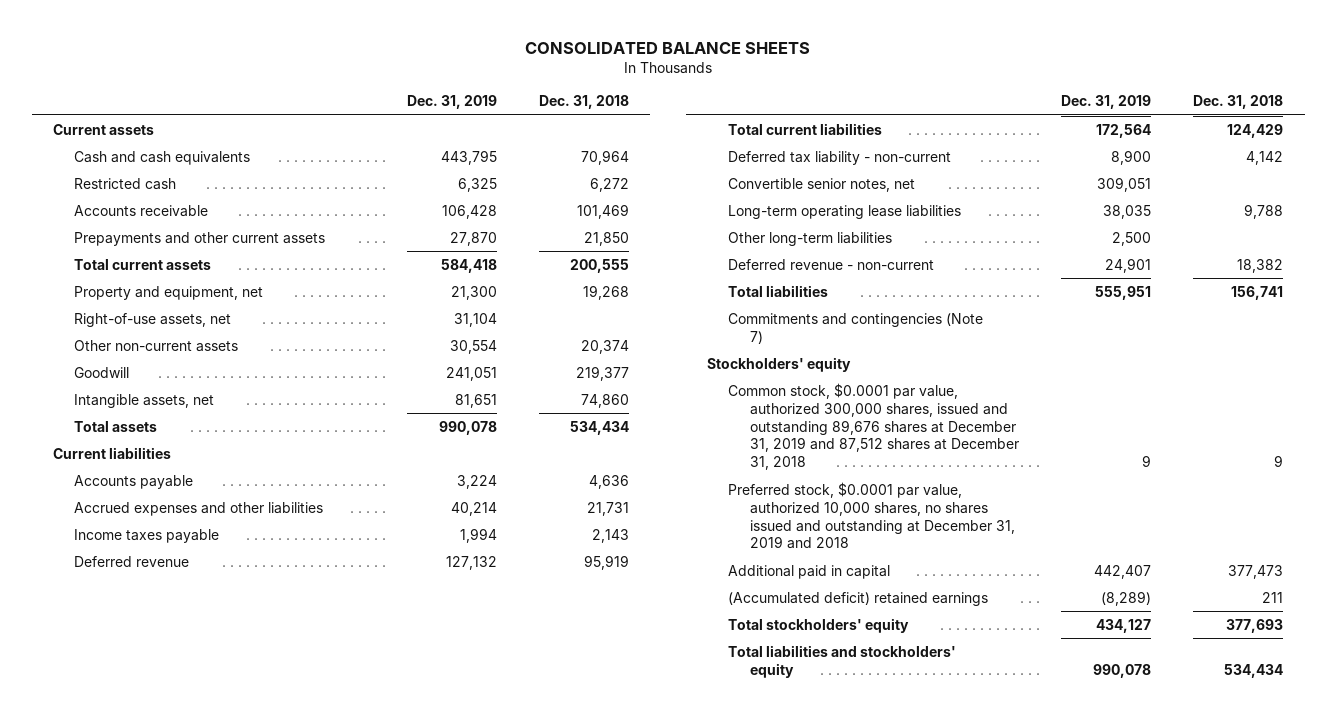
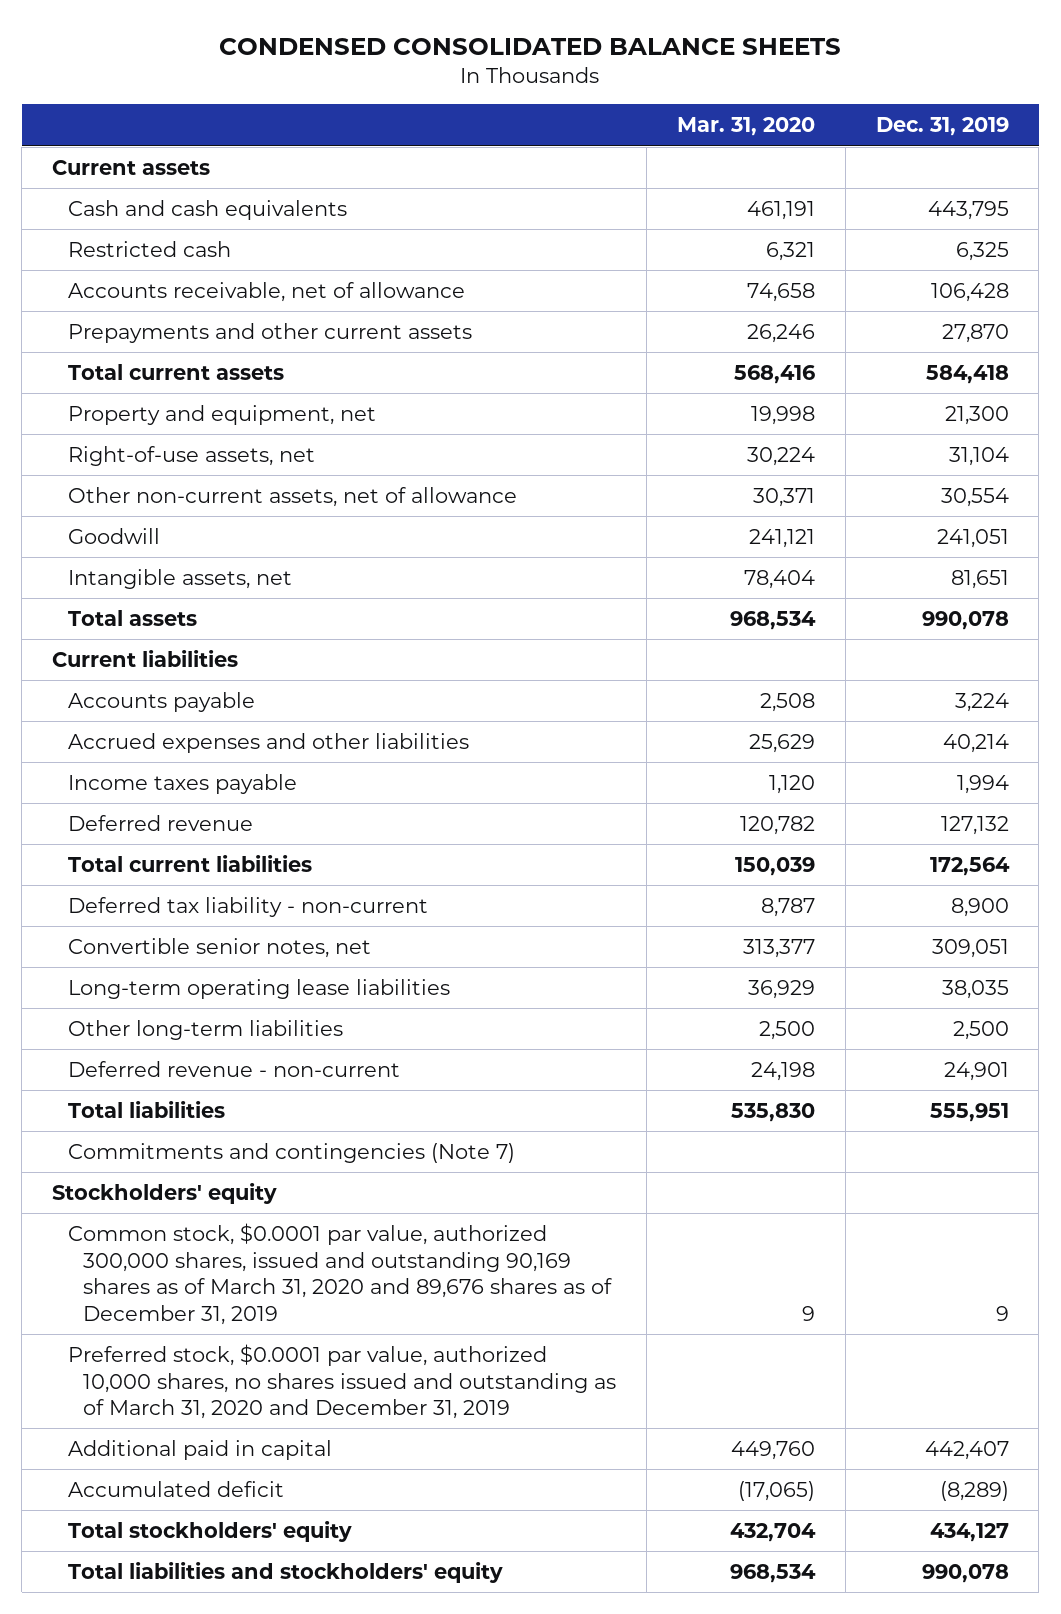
[525,41,811,54] CONSOLIDATED BALANCE SHEETS -> [219,37,842,55] CONDENSED CONSOLIDATED BALANCE SHEETS
[539,95,630,110] Dec. 31, 2018 -> none
none -> [676,117,815,137] Mar. 31, 2020
[74,204,209,217] Accounts receivable -> [67,282,465,303] Accounts receivable, net of allowance
[74,339,239,352] Other non-current assets -> [67,487,517,508] Other non-current assets, net of allowance
[728,382,1019,471] Common stock, $0.0001 par value, authorized 300,000 shares, issued and outstanding 89,676 shares at December 31, 2019 and 87,512 shares at December 31, 2018 -> [67,1223,613,1325] Common stock, $0.0001 par value, authorized 300,000 shares, issued and outstanding 90,169 shares as of March 31, 2020 and 89,676 shares as of December 31, 2019
[728,481,1015,550] Preferred stock, $0.0001 par value, authorized 10,000 shares, no shares issued and outstanding at December 31, 2019 and 2018 -> [67,1344,617,1420] Preferred stock, $0.0001 par value, authorized 10,000 shares, no shares issued and outstanding as of March 31, 2020 and December 31, 2019
[728,591,989,606] (Accumulated deficit) retained earnings -> [67,1481,284,1498] Accumulated deficit

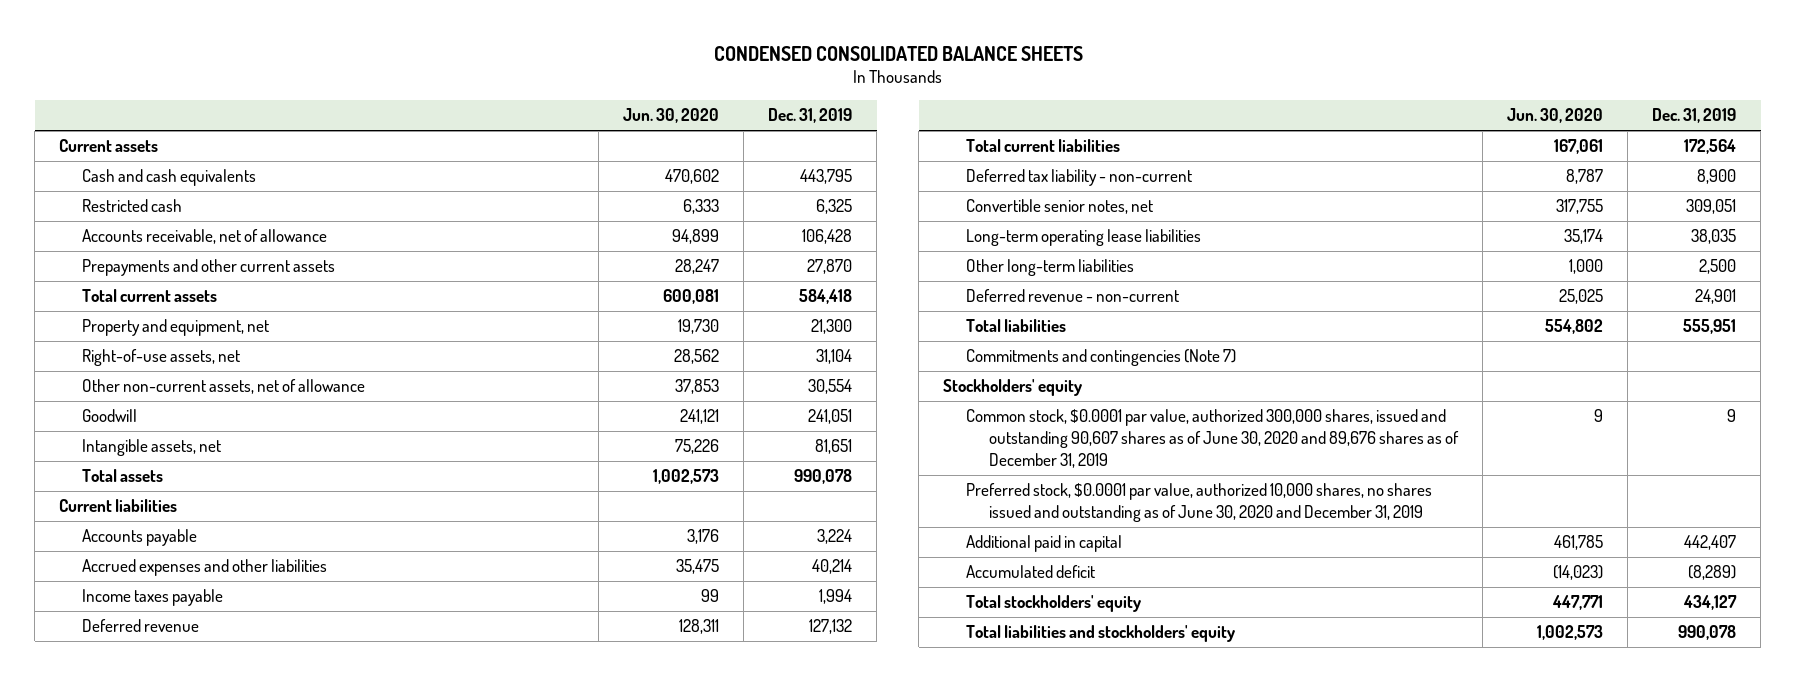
[676,117,815,137] Mar. 31, 2020 -> none
none -> [622,108,719,124] Jun. 30, 2020
[67,1223,613,1325] Common stock, $0.0001 par value, authorized 300,000 shares, issued and outstanding 90,169 shares as of March 31, 2020 and 89,676 shares as of December 31, 2019 -> [965,409,1459,468] Common stock, $0.0001 par value, authorized 300,000 shares, issued and outstanding 90,607 shares as of June 30, 2020 and 89,676 shares as of December 31, 2019
[67,1344,617,1420] Preferred stock, $0.0001 par value, authorized 10,000 shares, no shares issued and outstanding as of March 31, 2020 and December 31, 2019 -> [965,483,1432,523] Preferred stock, $0.0001 par value, authorized 10,000 shares, no shares issued and outstanding as of June 30, 2020 and December 31, 2019

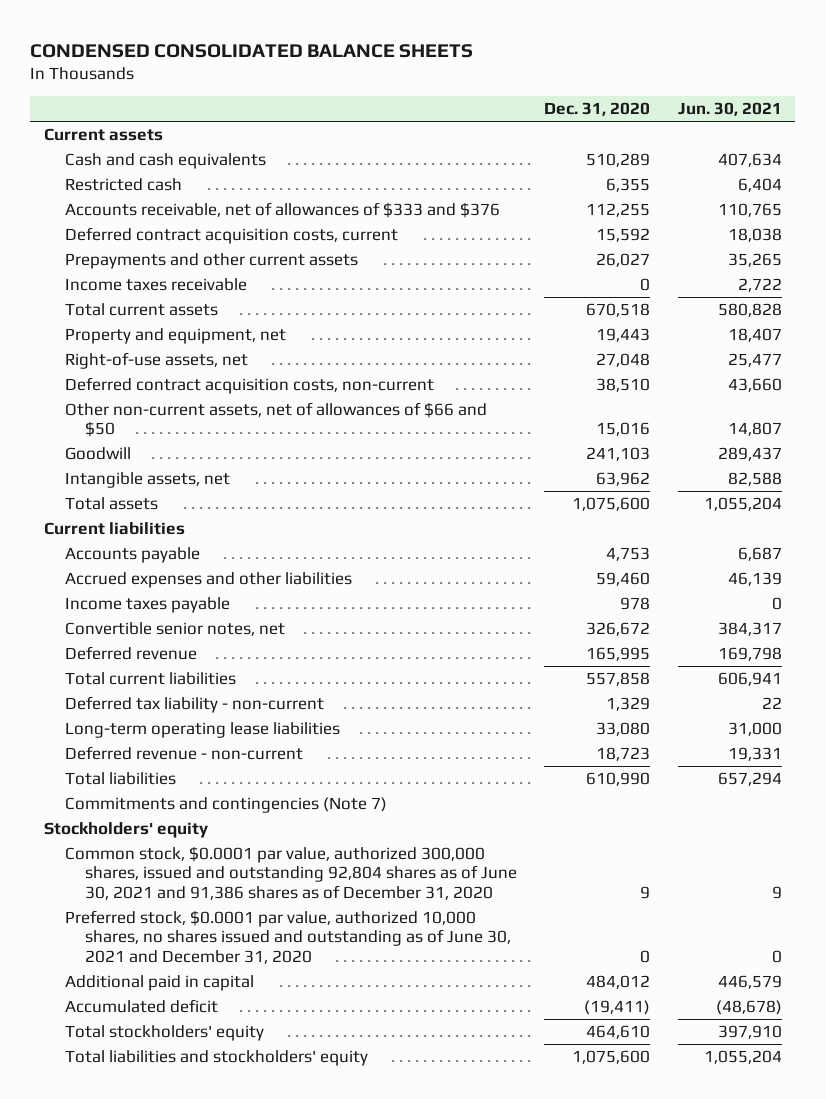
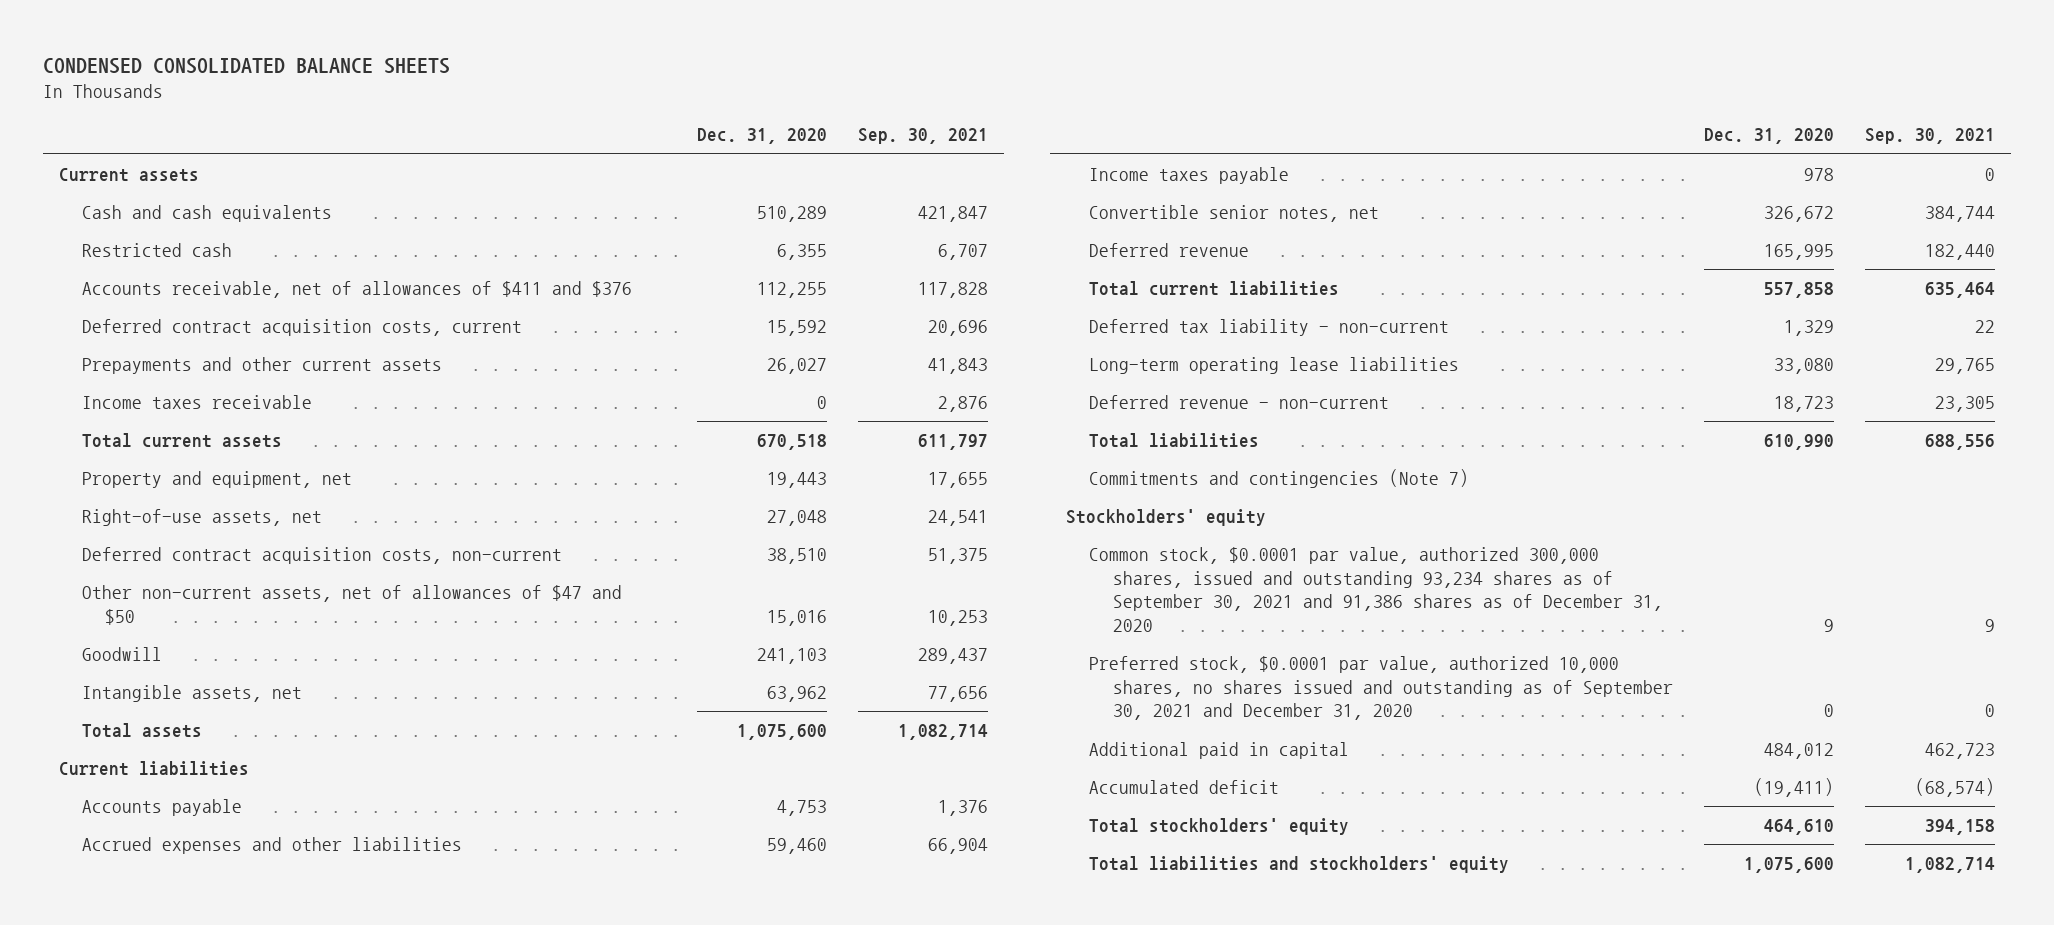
[677,102,782,117] Jun. 30, 2021 -> none
none -> [858,128,989,145] Sep. 30, 2021
[64,201,500,218] Accounts receivable, net of allowances of $333 and $376 -> [82,281,633,299] Accounts receivable, net of allowances of $411 and $376
[64,401,487,438] Other non-current assets, net of allowances of $66 and $50 -> [82,585,623,625] Other non-current assets, net of allowances of $47 and $50
[64,845,518,900] Common stock, $0.0001 par value, authorized 300,000 shares, issued and outstanding 92,804 shares as of June 30, 2021 and 91,386 shares as of December 31, 2020 -> [1089,547,1663,633] Common stock, $0.0001 par value, authorized 300,000 shares, issued and outstanding 93,234 shares as of September 30, 2021 and 91,386 shares as of December 31, 2020
[64,909,512,964] Preferred stock, $0.0001 par value, authorized 10,000 shares, no shares issued and outstanding as of June 30, 2021 and December 31, 2020 -> [1089,656,1673,721] Preferred stock, $0.0001 par value, authorized 10,000 shares, no shares issued and outstanding as of September 30, 2021 and December 31, 2020

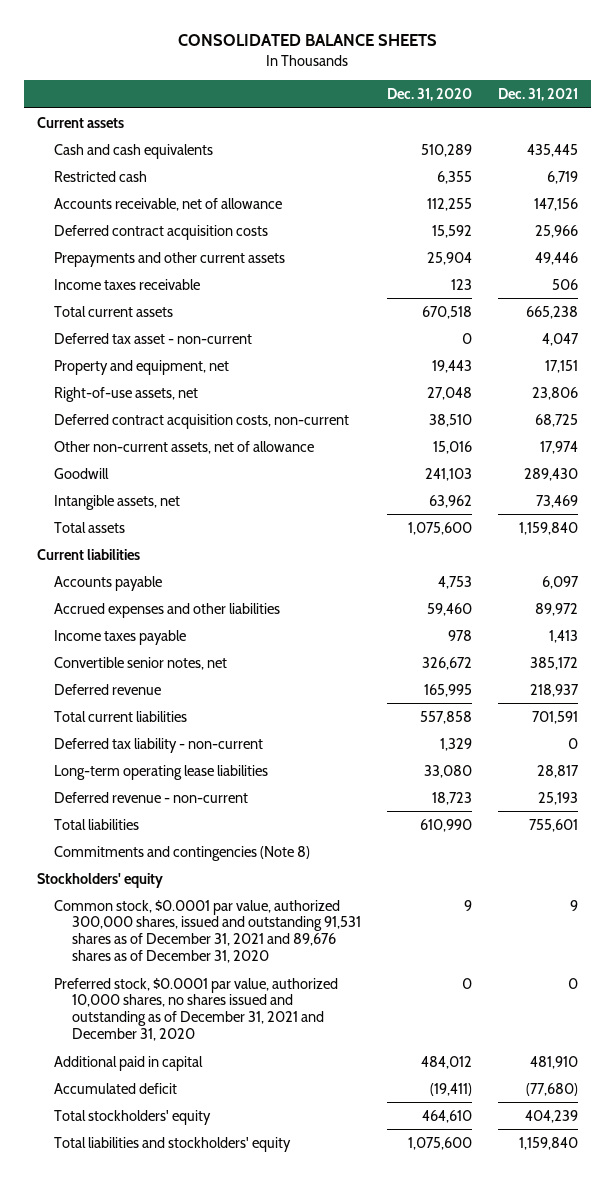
[42,57,450,74] CONDENSED CONSOLIDATED BALANCE SHEETS -> [178,34,438,47] CONSOLIDATED BALANCE SHEETS
[858,128,989,145] Sep. 30, 2021 -> none
none -> [497,88,578,102] Dec. 31, 2021
[82,281,633,299] Accounts receivable, net of allowances of $411 and $376 -> [54,197,283,211] Accounts receivable, net of allowance
[82,319,523,337] Deferred contract acquisition costs, current -> [54,224,269,240] Deferred contract acquisition costs
[766,358,827,375] 26,027 -> [426,251,472,265] 25,904
[816,396,827,410] 0 -> [450,278,472,290] 123
none -> [54,332,253,344] Deferred tax asset - non-current
[82,585,623,625] Other non-current assets, net of allowances of $47 and $50 -> [54,440,315,454] Other non-current assets, net of allowance
[1089,469,1470,489] Commitments and contingencies (Note 7) -> [54,845,311,861] Commitments and contingencies (Note 8)
[1089,547,1663,633] Common stock, $0.0001 par value, authorized 300,000 shares, issued and outstanding 93,234 shares as of September 30, 2021 and 91,386 shares as of December 31, 2020 -> [54,899,361,964] Common stock, $0.0001 par value, authorized 300,000 shares, issued and outstanding 91,531 shares as of December 31, 2021 and 89,676 shares as of December 31, 2020
[1089,656,1673,721] Preferred stock, $0.0001 par value, authorized 10,000 shares, no shares issued and outstanding as of September 30, 2021 and December 31, 2020 -> [54,977,339,1042] Preferred stock, $0.0001 par value, authorized 10,000 shares, no shares issued and outstanding as of December 31, 2021 and December 31, 2020

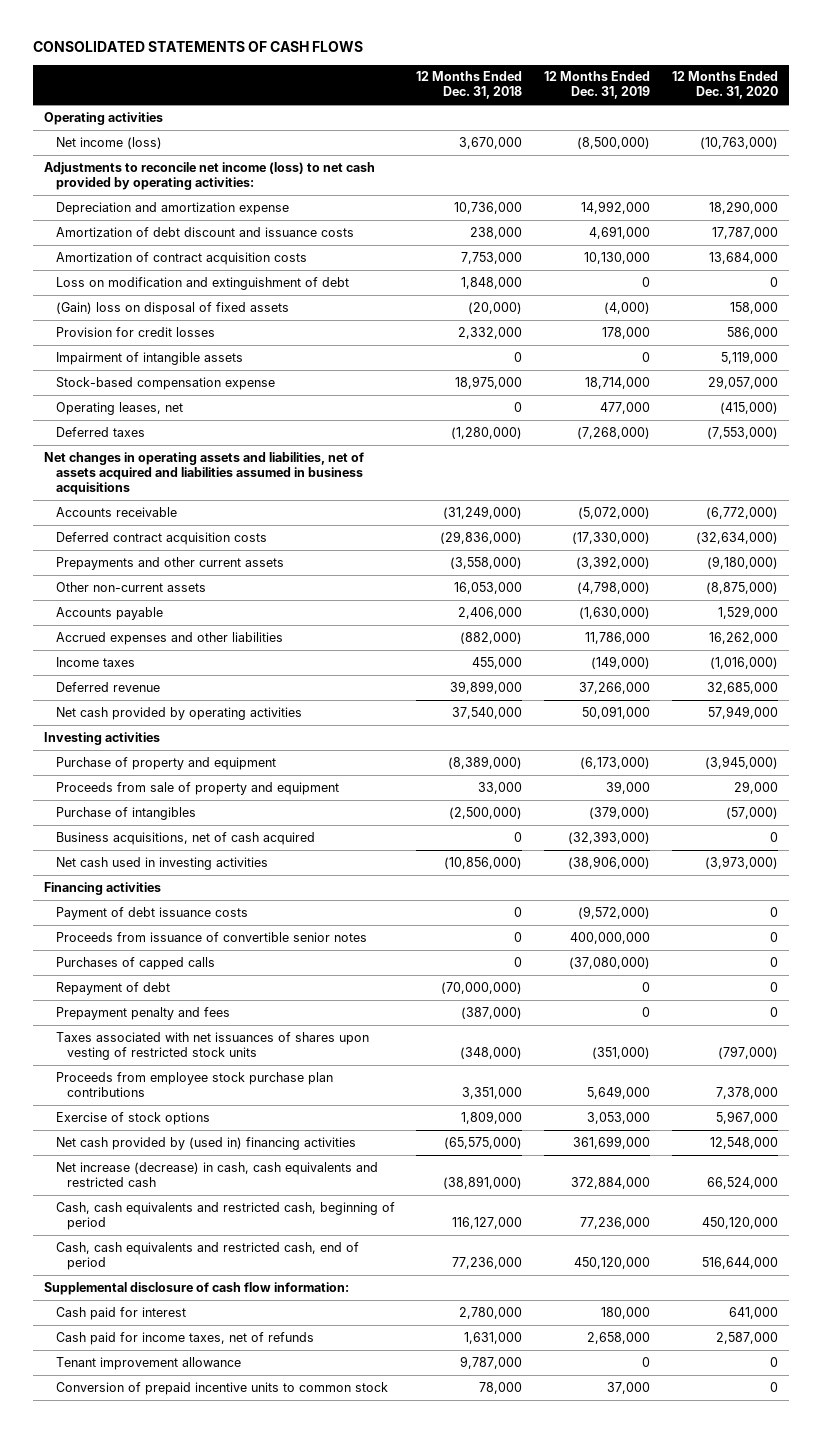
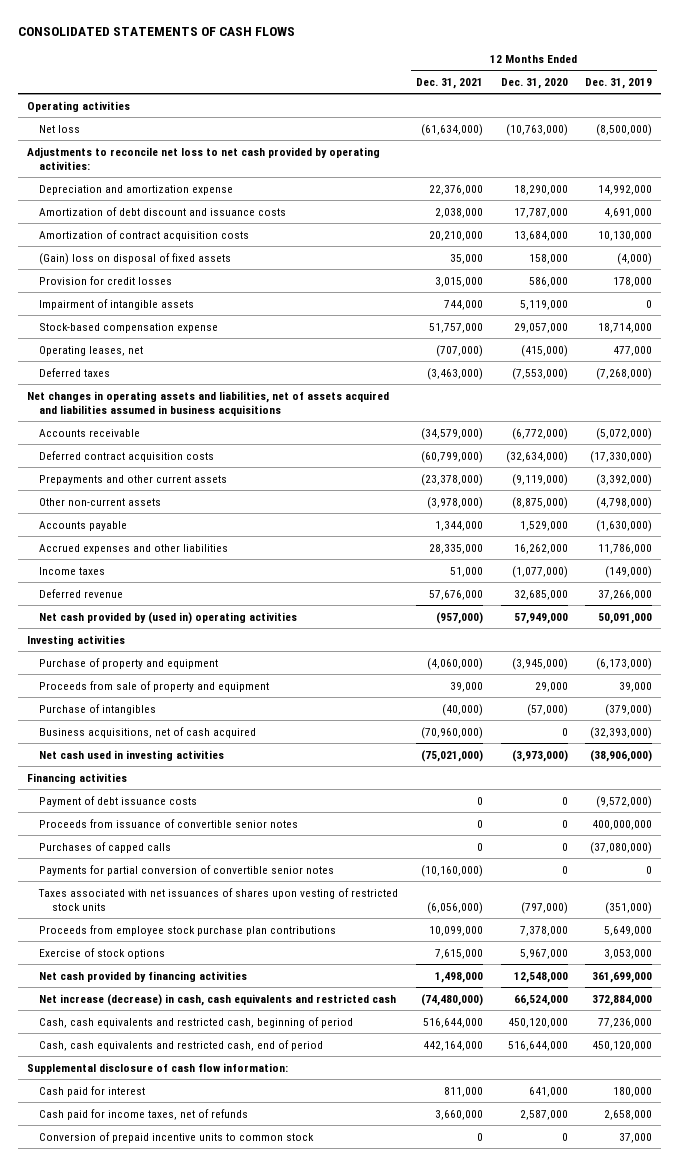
[416,71,523,100] 12 Months Ended Dec. 31, 2018 -> none
none -> [415,77,483,89] Dec. 31, 2021
[55,136,162,149] Net income (loss) -> [39,124,81,133] Net loss
[44,161,376,190] Adjustments to reconcile net income (loss) to net cash provided by operating activities: -> [26,146,380,171] Adjustments to reconcile net loss to net cash provided by operating activities:
[55,276,349,290] Loss on modification and extinguishment of debt -> none
[707,555,779,569] (9,180,000) -> [511,473,568,486] (9,119,000)
[710,656,779,669] (1,016,000) -> [511,565,568,578] (1,077,000)
[55,706,302,720] Net cash provided by operating activities -> [39,611,298,624] Net cash provided by (used in) operating activities
[55,981,170,995] Repayment of debt -> none
[55,1006,230,1020] Prepayment penalty and fees -> none
none -> [39,864,335,876] Payments for partial conversion of convertible senior notes
[55,1136,356,1150] Net cash provided by (used in) financing activities -> [39,970,248,982] Net cash provided by financing activities
[55,1356,241,1370] Tenant improvement allowance -> none

